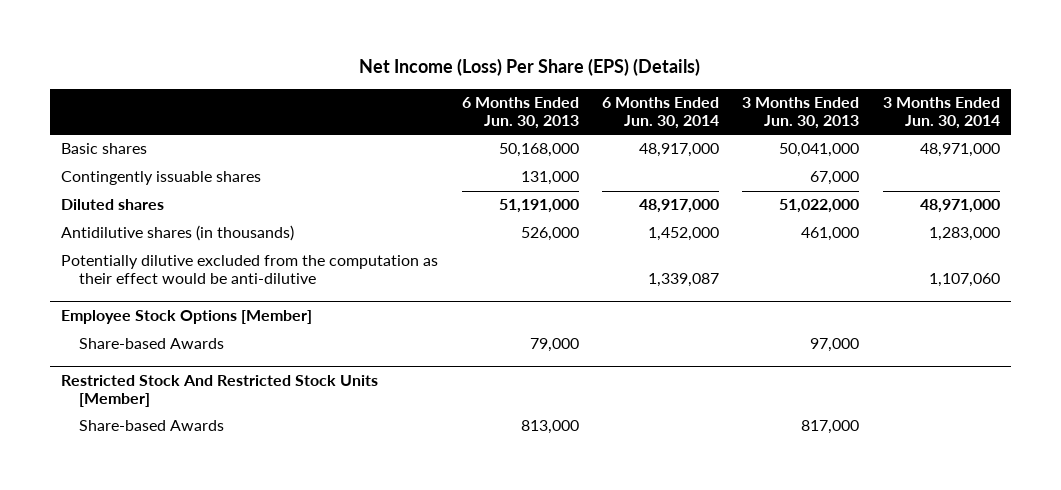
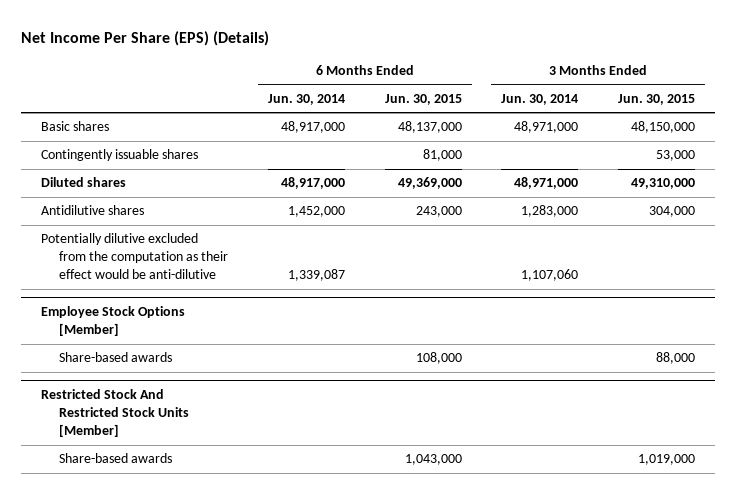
[359,58,701,77] Net Income (Loss) Per Share (EPS) (Details) -> [21,30,270,46] Net Income Per Share (EPS) (Details)
[461,97,579,129] 6 Months Ended Jun. 30, 2013 -> none
[742,97,860,129] 3 Months Ended Jun. 30, 2013 -> none
none -> [384,93,462,105] Jun. 30, 2015
none -> [617,93,695,105] Jun. 30, 2015
[61,225,295,242] Antidilutive shares (in thousands) -> [41,205,145,216] Antidilutive shares
[79,338,225,350] Share-based Awards -> [59,352,173,363] Share-based awards
[79,420,225,432] Share-based Awards -> [59,453,173,464] Share-based awards

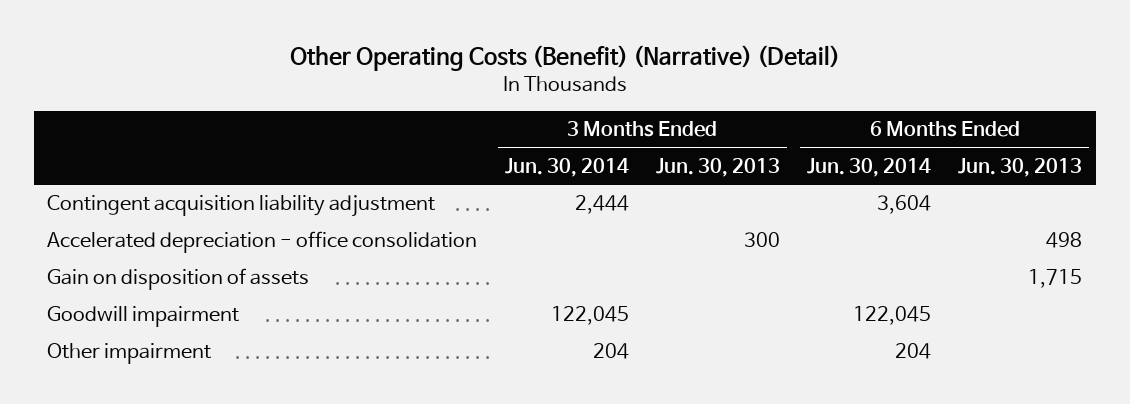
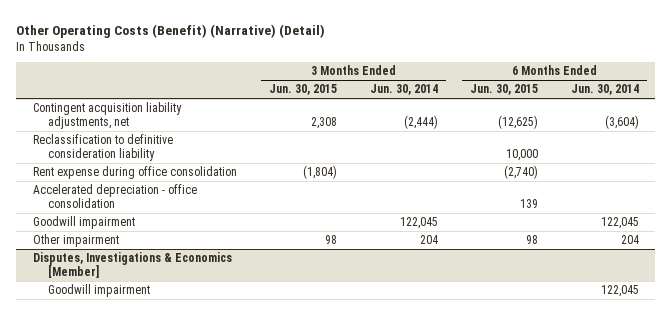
[655,157,780,177] Jun. 30, 2013 -> none
[958,157,1083,177] Jun. 30, 2013 -> none
none -> [269,84,338,96] Jun. 30, 2015
none -> [470,84,539,96] Jun. 30, 2015
[47,195,436,218] Contingent acquisition liability adjustment -> [32,102,182,130] Contingent acquisition liability adjustments, net
[574,195,629,215] 2,444 -> [403,115,438,130] (2,444)
[876,195,931,215] 3,604 -> [605,115,640,130] (3,604)
none -> [32,134,173,162] Reclassification to definitive consideration liability
none -> [32,166,237,180] Rent expense during office consolidation
[47,268,310,291] Gain on disposition of assets -> none
none -> [32,252,232,279] Disputes, Investigations & Economics [Member]
none -> [47,284,150,298] Goodwill impairment

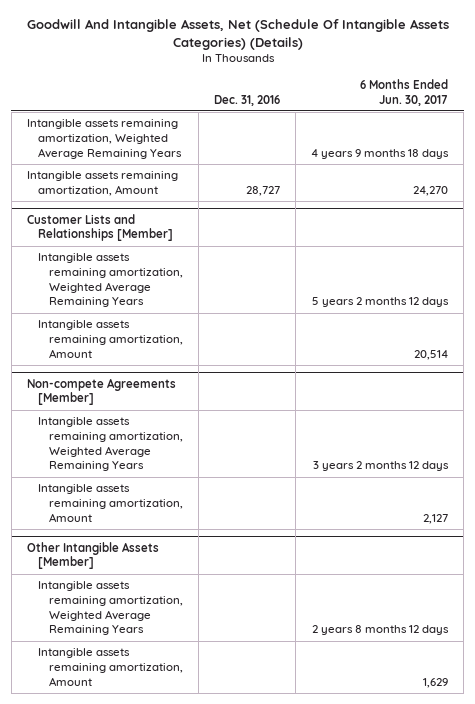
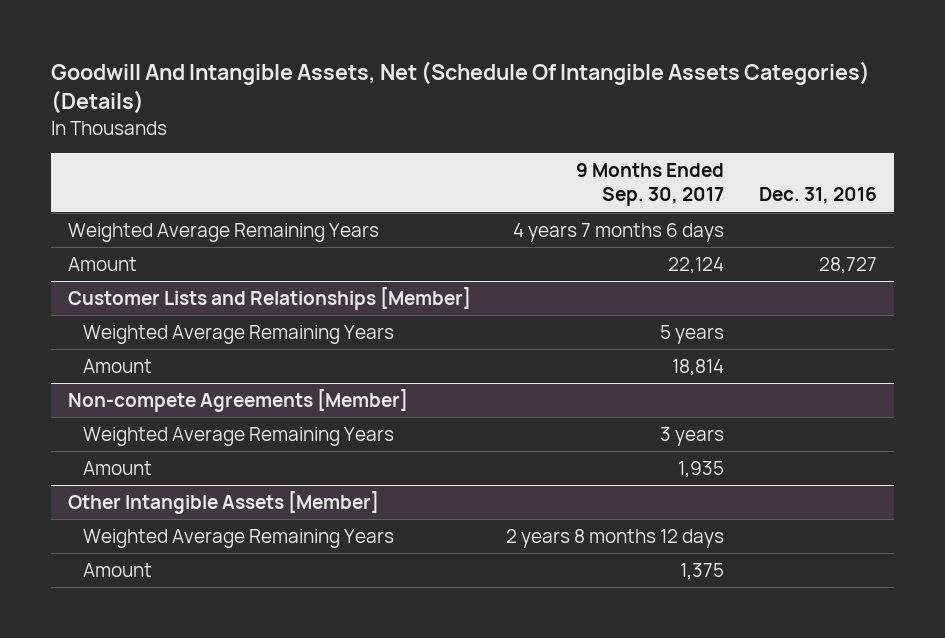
[360,79,449,106] 6 Months Ended Jun. 30, 2017 -> none
none -> [576,163,725,207] 9 Months Ended Sep. 30, 2017
[27,119,183,159] Intangible assets remaining amortization, Weighted Average Remaining Years -> [68,222,380,242] Weighted Average Remaining Years
[27,171,179,196] Intangible assets remaining amortization, Amount -> [68,256,138,271] Amount
[38,253,184,308] Intangible assets remaining amortization, Weighted Average Remaining Years -> [83,324,395,344] Weighted Average Remaining Years
[38,320,184,358] Intangible assets remaining amortization, Amount -> [83,358,153,373] Amount
[38,417,184,472] Intangible assets remaining amortization, Weighted Average Remaining Years -> [83,426,395,446] Weighted Average Remaining Years
[38,484,184,522] Intangible assets remaining amortization, Amount -> [83,460,153,475] Amount
[38,581,184,636] Intangible assets remaining amortization, Weighted Average Remaining Years -> [83,528,395,548] Weighted Average Remaining Years
[38,648,184,686] Intangible assets remaining amortization, Amount -> [83,562,153,577] Amount

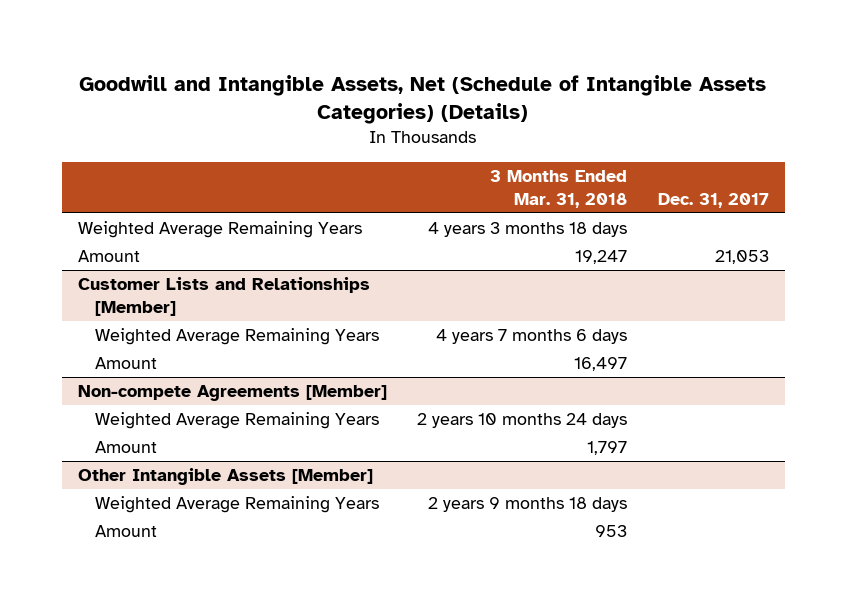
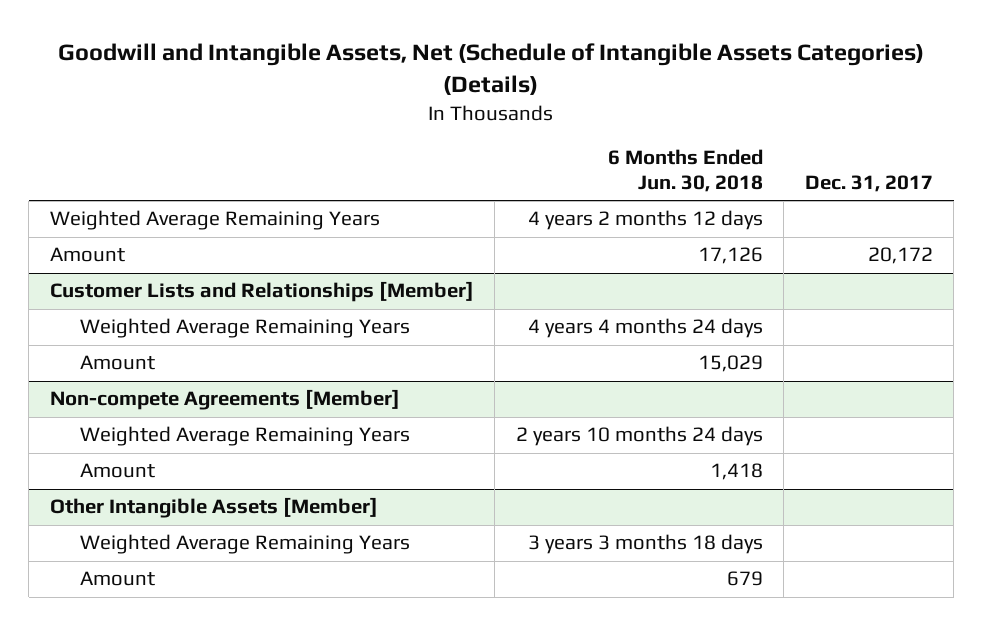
[490,169,628,209] 3 Months Ended Mar. 31, 2018 -> none
none -> [607,149,763,193] 6 Months Ended Jun. 30, 2018
[715,250,770,265] 21,053 -> [867,247,933,265] 20,172

